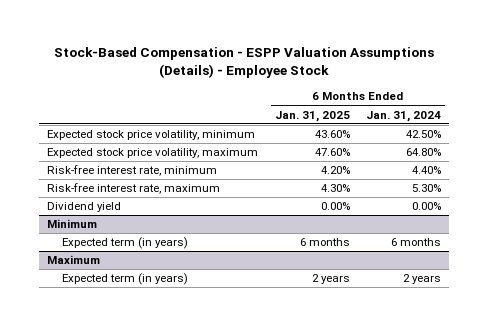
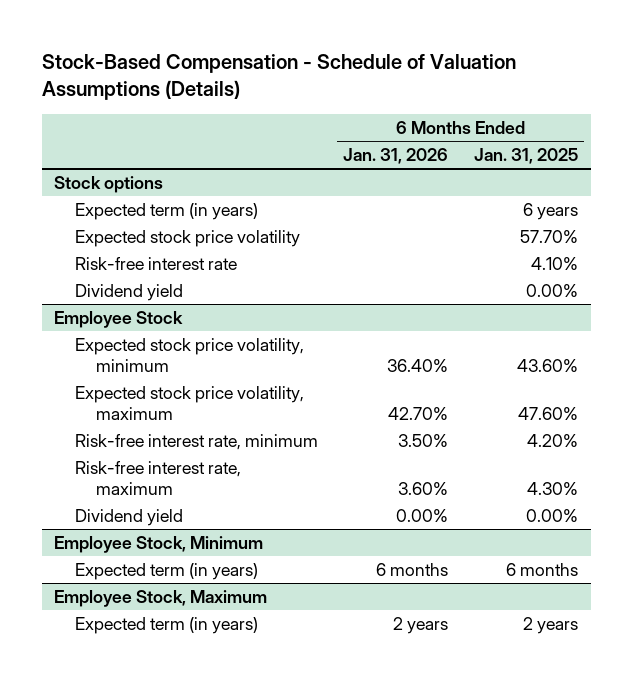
[54,47,435,79] Stock-Based Compensation - ESPP Valuation Assumptions (Details) - Employee Stock -> [41,53,516,101] Stock-Based Compensation - Schedule of Valuation Assumptions (Details)
[366,110,442,122] Jan. 31, 2024 -> none
none -> [343,148,449,165] Jan. 31, 2026
none -> [54,176,164,194] Stock options
none -> [74,203,258,221] Expected term (in years)
none -> [74,230,300,248] Expected stock price volatility
none -> [74,257,237,271] Risk-free interest rate
none -> [74,284,183,302] Dividend yield
none -> [54,311,184,329] Employee Stock
[47,219,98,229] Minimum -> none
none -> [54,536,264,554] Employee Stock, Minimum
[47,255,101,265] Maximum -> none
none -> [54,590,268,608] Employee Stock, Maximum

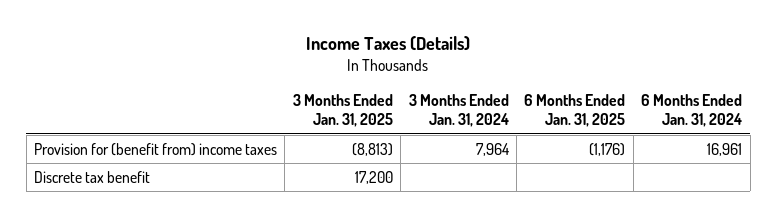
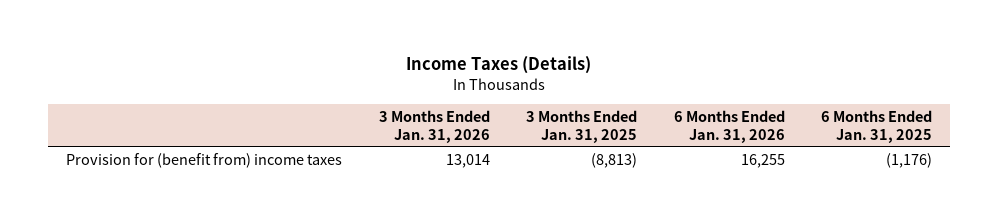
[408,94,509,128] 3 Months Ended Jan. 31, 2024 -> none
[641,94,743,128] 6 Months Ended Jan. 31, 2024 -> none
none -> [378,109,490,144] 3 Months Ended Jan. 31, 2026
none -> [673,109,785,144] 6 Months Ended Jan. 31, 2026
[33,170,150,183] Discrete tax benefit -> none

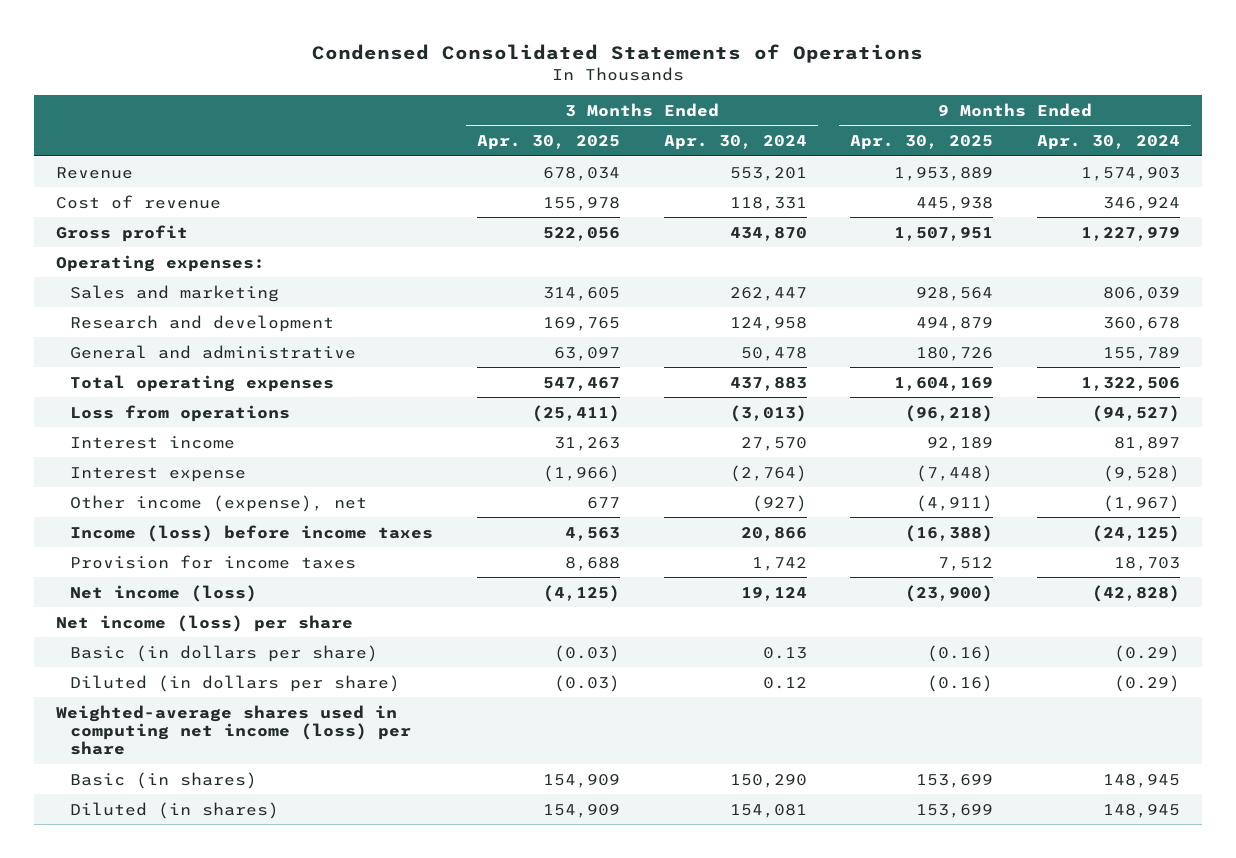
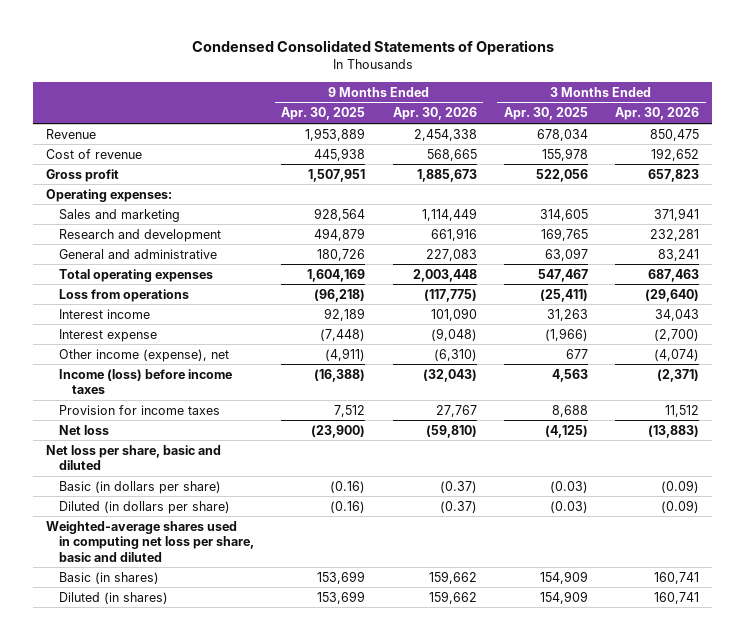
[663,134,807,150] Apr. 30, 2024 -> none
[1036,134,1180,150] Apr. 30, 2024 -> none
none -> [392,107,477,121] Apr. 30, 2026
none -> [614,107,699,121] Apr. 30, 2026
[70,584,258,602] Net income (loss) -> [59,424,110,435] Net loss
[56,614,354,632] Net income (loss) per share -> [46,444,222,471] Net loss per share, basic and diluted
[56,704,412,756] Weighted-average shares used in computing net income (loss) per share -> [46,520,255,562] Weighted-average shares used in computing net loss per share, basic and diluted

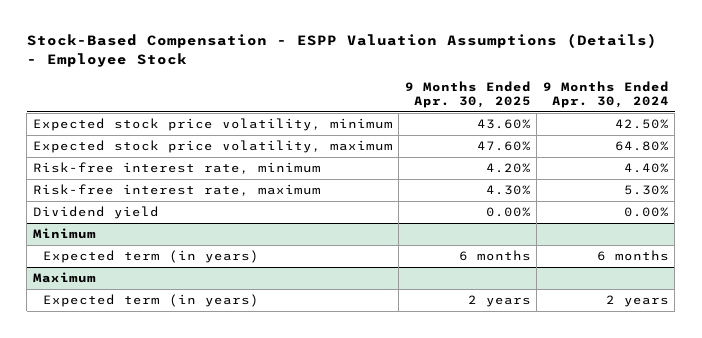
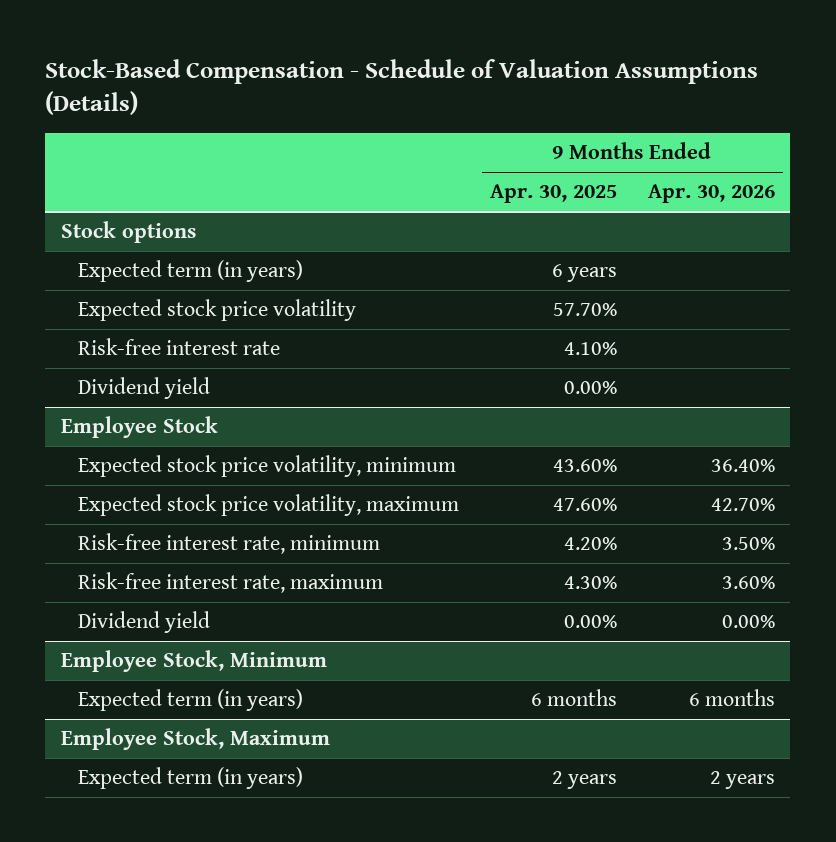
[26,33,657,67] Stock-Based Compensation - ESPP Valuation Assumptions (Details) - Employee Stock -> [45,59,759,116] Stock-Based Compensation - Schedule of Valuation Assumptions (Details)
[542,80,669,108] 9 Months Ended Apr. 30, 2024 -> none
none -> [647,184,775,204] Apr. 30, 2026
none -> [60,221,196,244] Stock options
none -> [77,260,303,283] Expected term (in years)
none -> [77,299,356,322] Expected stock price volatility
none -> [77,338,280,356] Risk-free interest rate
none -> [77,377,210,400] Dividend yield
none -> [60,416,218,439] Employee Stock
[32,228,96,240] Minimum -> none
none -> [60,650,327,673] Employee Stock, Minimum
[32,272,96,284] Maximum -> none
none -> [60,728,330,751] Employee Stock, Maximum

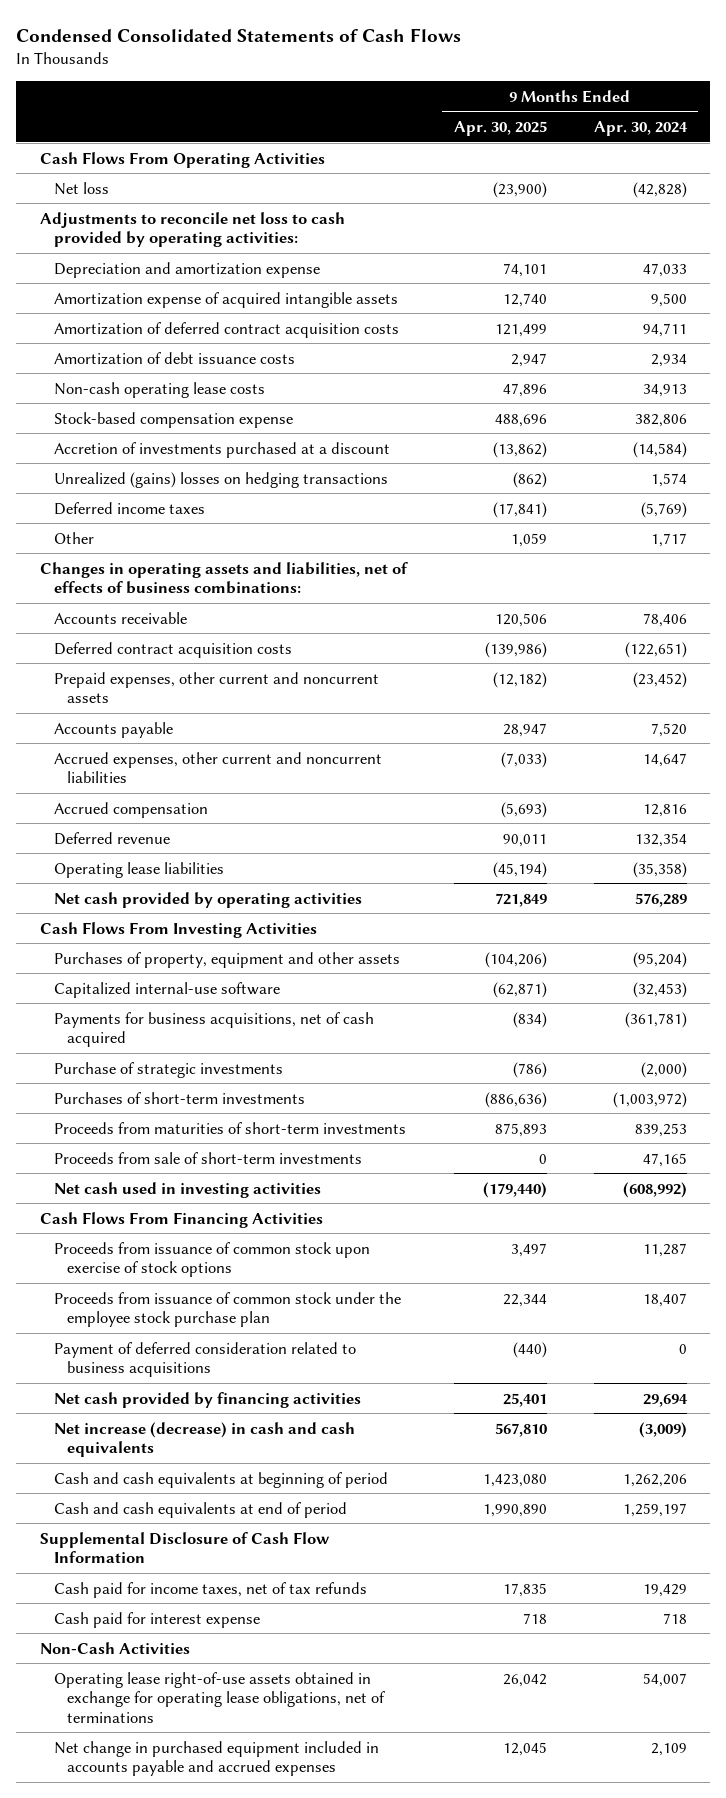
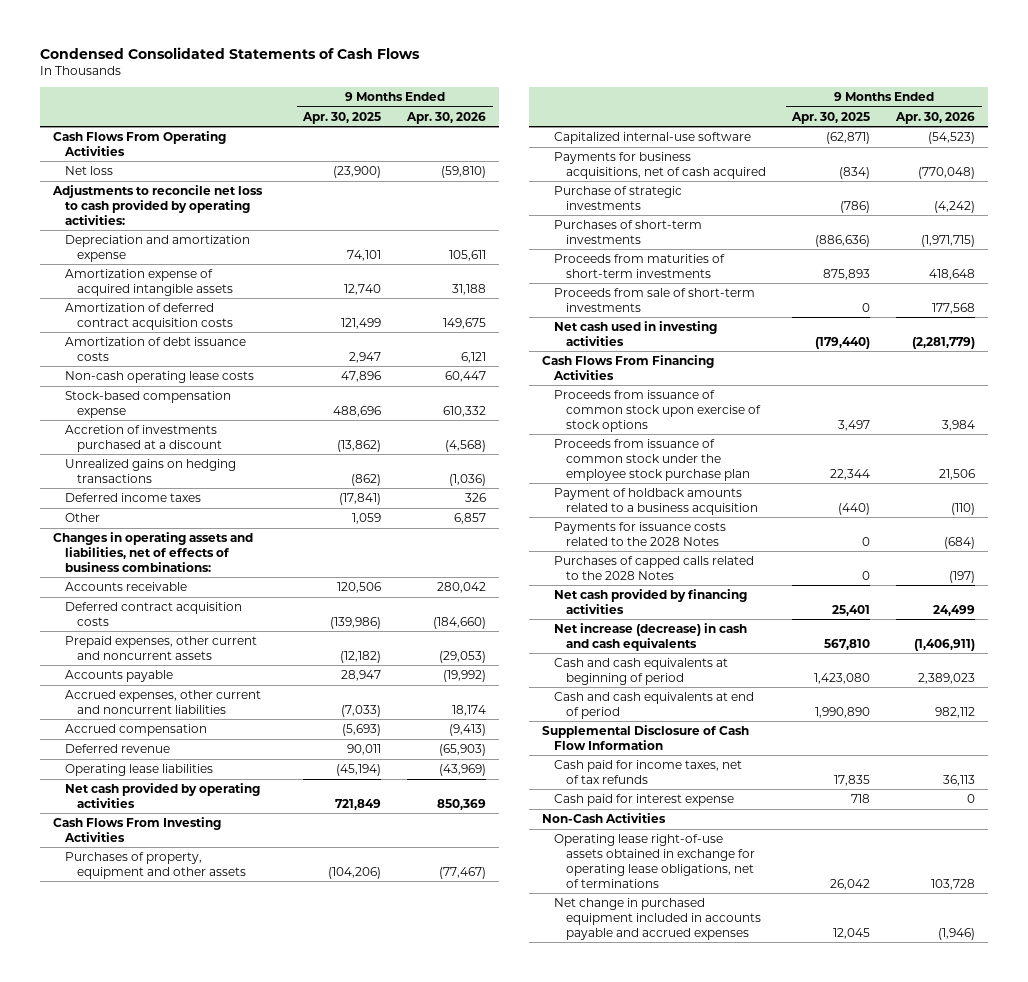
[593,121,688,137] Apr. 30, 2024 -> none
none -> [406,111,487,124] Apr. 30, 2026
[53,471,388,488] Unrealized (gains) losses on hedging transactions -> [65,459,237,483] Unrealized gains on hedging transactions
[53,1341,356,1378] Payment of deferred consideration related to business acquisitions -> [554,488,759,515] Payment of holdback amounts related to a business acquisition
none -> [554,522,727,546] Payments for issuance costs related to the 2028 Notes
none -> [554,556,755,580] Purchases of capped calls related to the 2028 Notes

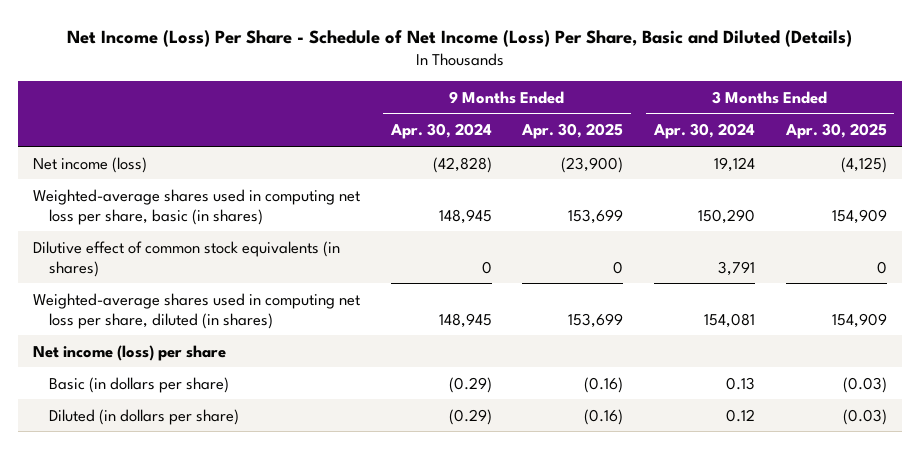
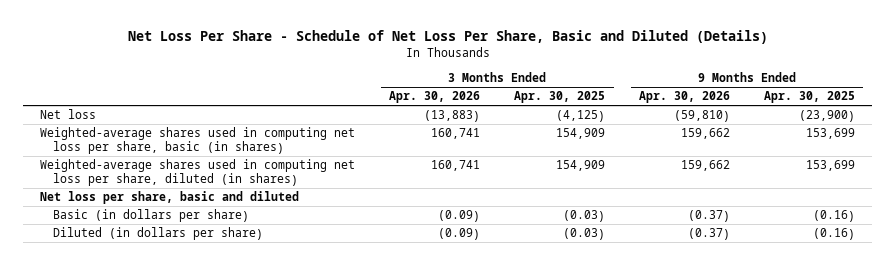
[66,29,852,47] Net Income (Loss) Per Share - Schedule of Net Income (Loss) Per Share, Basic and Diluted (Details) -> [127,30,768,45] Net Loss Per Share - Schedule of Net Loss Per Share, Basic and Diluted (Details)
[389,123,492,140] Apr. 30, 2024 -> none
[653,123,756,140] Apr. 30, 2024 -> none
none -> [389,91,481,104] Apr. 30, 2026
none -> [638,91,730,104] Apr. 30, 2026
[33,156,148,173] Net income (loss) -> [40,109,97,120] Net loss
[33,240,341,277] Dilutive effect of common stock equivalents (in shares) -> none
[33,344,227,361] Net income (loss) per share -> [40,191,300,205] Net loss per share, basic and diluted

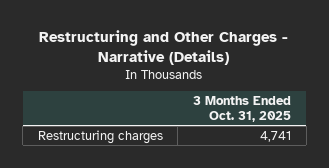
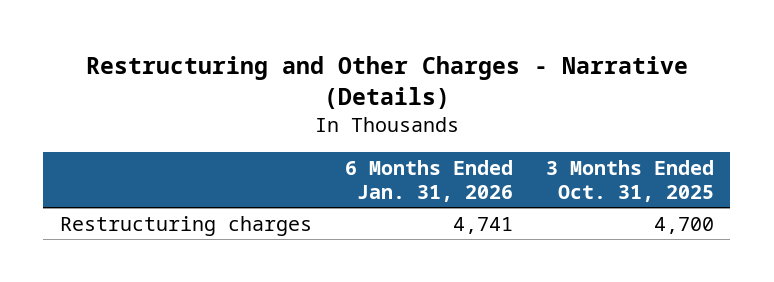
none -> [344,159,513,203] 6 Months Ended Jan. 31, 2026
[260,130,292,142] 4,741 -> [653,216,714,234] 4,700

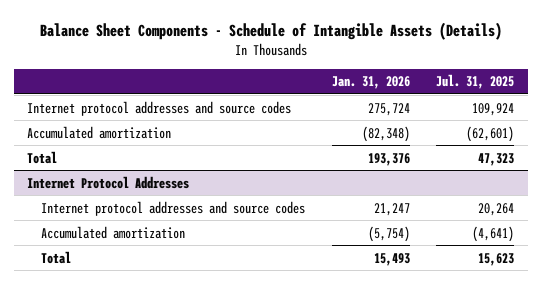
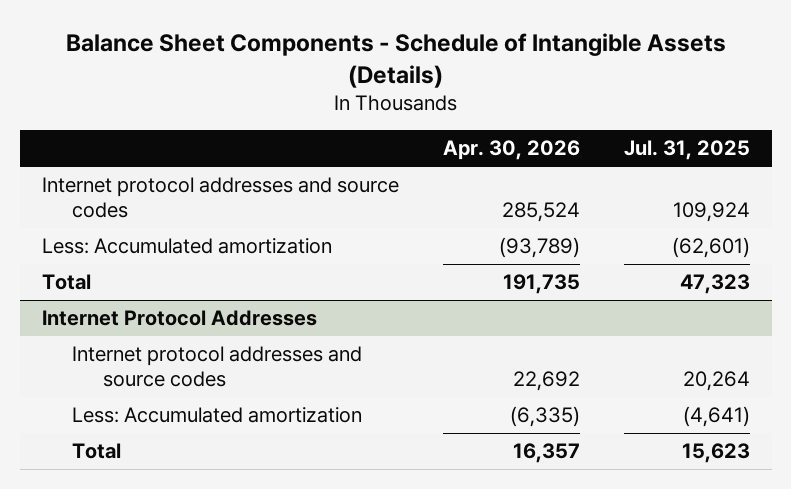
[331,76,410,90] Jan. 31, 2026 -> none
none -> [442,140,580,161] Apr. 30, 2026
[26,125,171,139] Accumulated amortization -> [41,238,332,255] Less: Accumulated amortization
[41,225,186,239] Accumulated amortization -> [72,407,363,424] Less: Accumulated amortization

